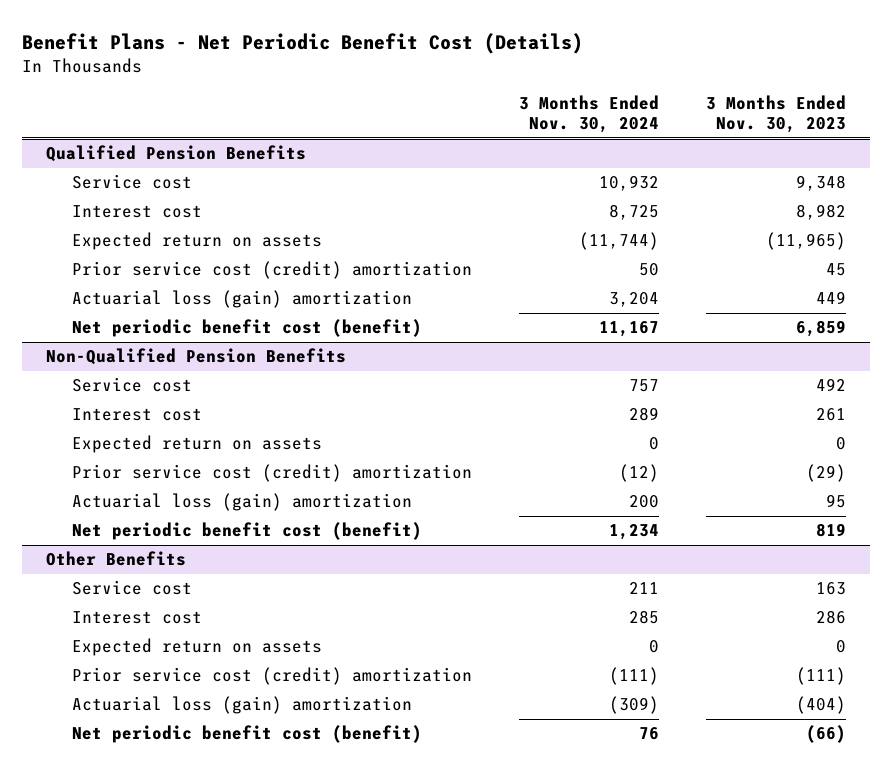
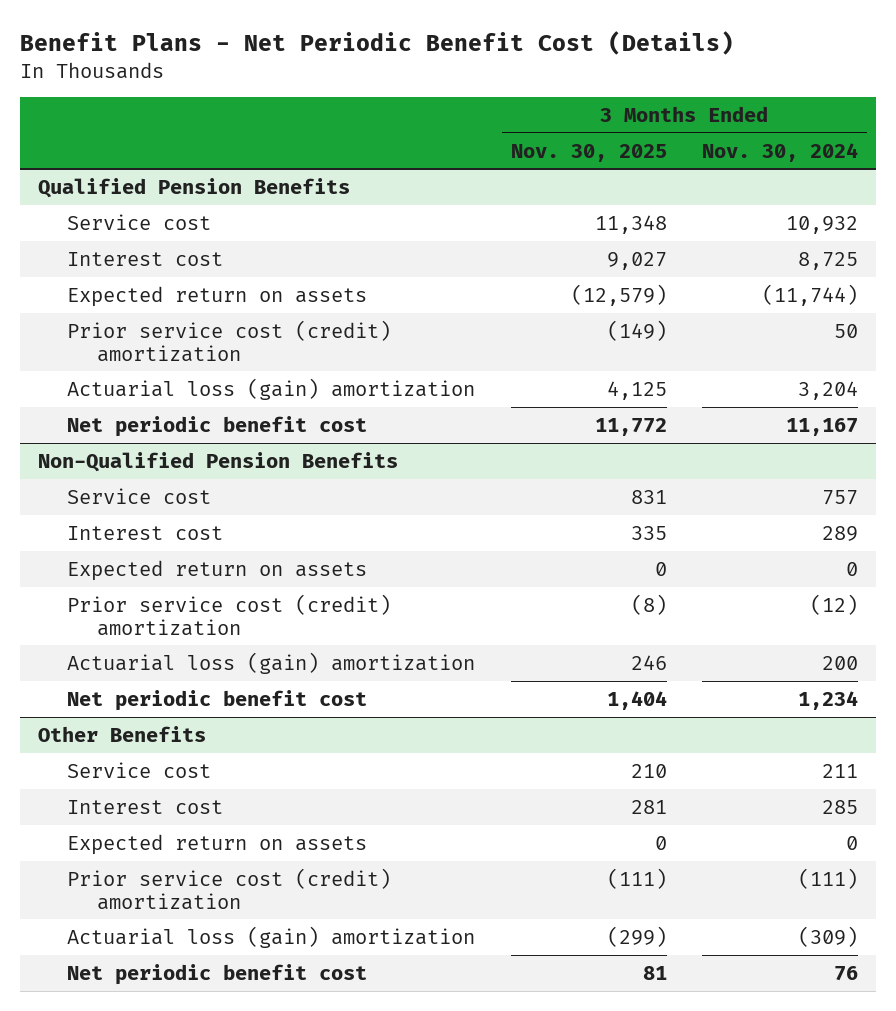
[706,95,847,134] 3 Months Ended Nov. 30, 2023 -> none
none -> [510,143,667,162] Nov. 30, 2025
[72,319,423,338] Net periodic benefit cost (benefit) -> [67,415,368,437] Net periodic benefit cost
[72,522,423,541] Net periodic benefit cost (benefit) -> [67,689,368,711] Net periodic benefit cost
[72,725,423,744] Net periodic benefit cost (benefit) -> [67,963,368,985] Net periodic benefit cost

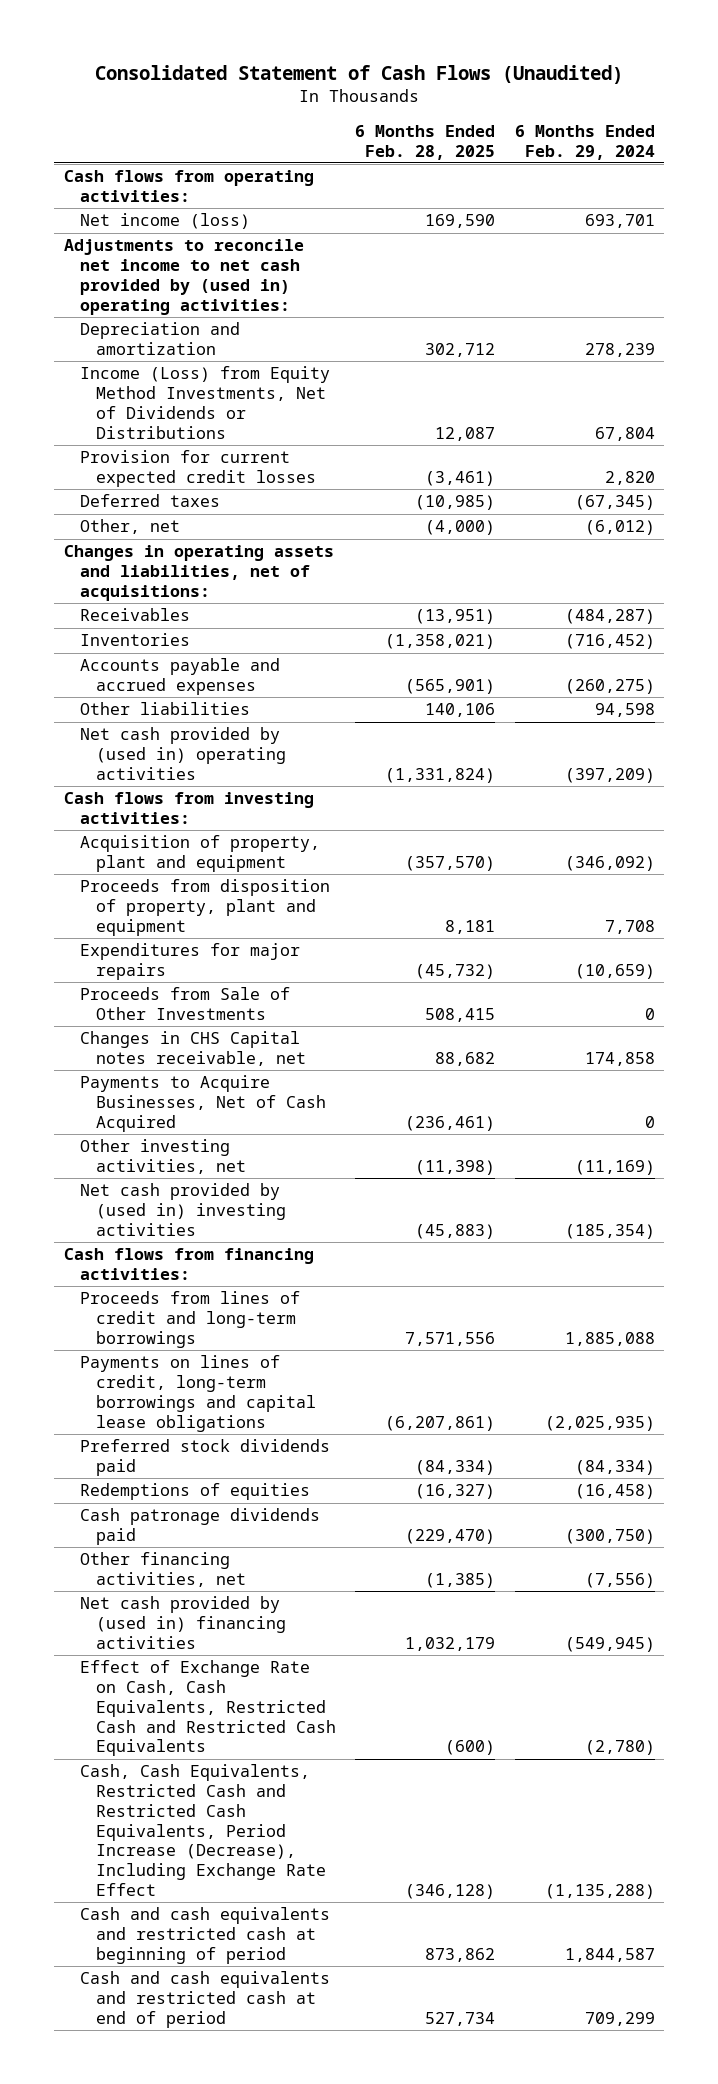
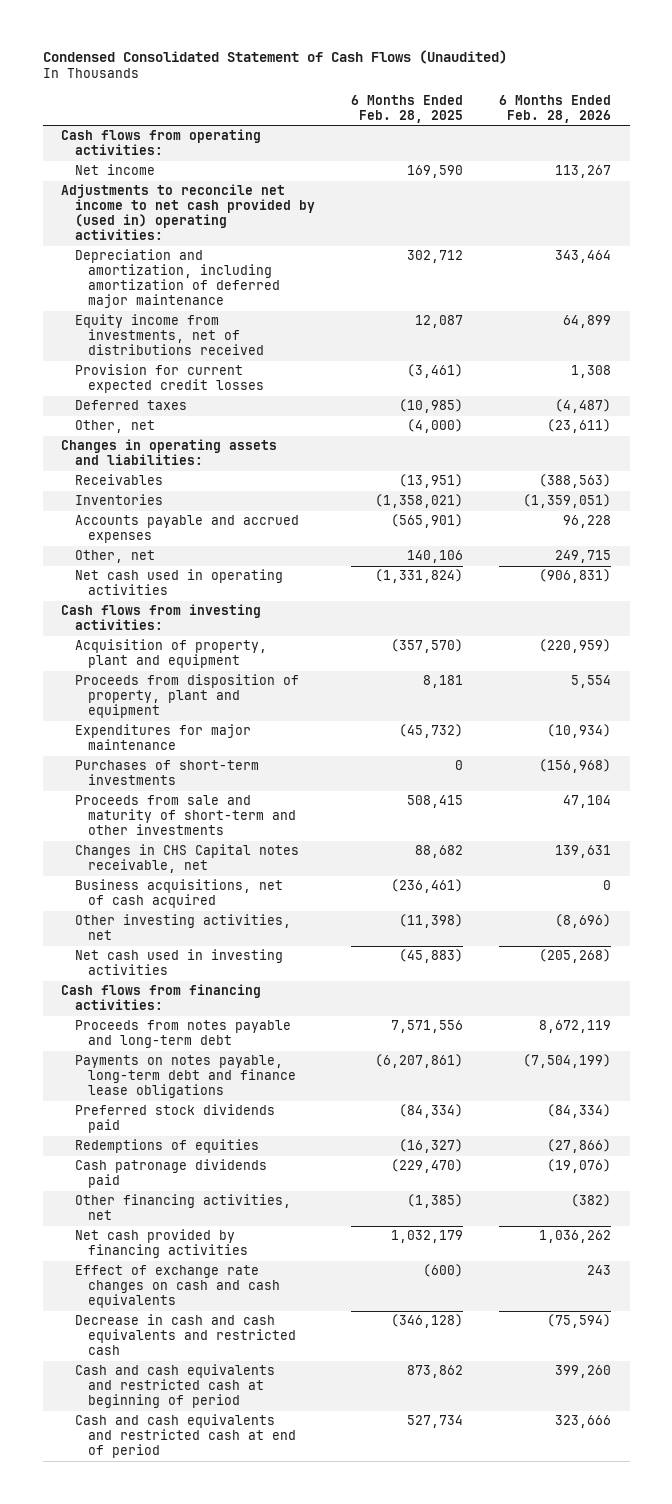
[95,64,624,84] Consolidated Statement of Cash Flows (Unaudited) -> [42,49,507,64] Condensed Consolidated Statement of Cash Flows (Unaudited)
[514,124,655,160] 6 Months Ended Feb. 29, 2024 -> none
none -> [499,95,612,124] 6 Months Ended Feb. 28, 2026
[79,213,250,230] Net income (loss) -> [74,164,155,176] Net income
[79,322,240,356] Depreciation and amortization -> [74,249,281,309] Depreciation and amortization, including amortization of deferred major maintenance
[79,366,330,439] Income (Loss) from Equity Method Investments, Net of Dividends or Distributions -> [74,314,265,356] Equity income from investments, net of distributions received
[63,545,334,601] Changes in operating assets and liabilities, net of acquisitions: -> [60,439,277,466] Changes in operating assets and liabilities:
[79,702,250,716] Other liabilities -> [74,550,155,564] Other, net
[79,727,287,780] Net cash provided by (used in) operating activities -> [74,569,283,596] Net cash used in operating activities
[79,943,300,981] Expenditures for major repairs -> [74,724,251,751] Expenditures for major maintenance
none -> [74,760,259,786] Purchases of short-term investments
[79,987,290,1021] Proceeds from Sale of Other Investments -> [74,795,297,836] Proceeds from sale and maturity of short-term and other investments
[79,1075,327,1132] Payments to Acquire Businesses, Net of Cash Acquired -> [74,879,283,909] Business acquisitions, net of cash acquired
[79,1183,287,1236] Net cash provided by (used in) investing activities -> [74,949,283,976] Net cash used in investing activities
[79,1291,300,1348] Proceeds from lines of credit and long-term borrowings -> [74,1020,291,1049] Proceeds from notes payable and long-term debt
[79,1355,317,1432] Payments on lines of credit, long-term borrowings and capital lease obligations -> [74,1055,297,1099] Payments on notes payable, long-term debt and finance lease obligations
[79,1596,287,1649] Net cash provided by (used in) financing activities -> [74,1229,249,1259] Net cash provided by financing activities
[79,1660,337,1757] Effect of Exchange Rate on Cash, Cash Equivalents, Restricted Cash and Restricted Cash Equivalents -> [74,1265,281,1309] Effect of exchange rate changes on cash and cash equivalents
[79,1764,327,1897] Cash, Cash Equivalents, Restricted Cash and Restricted Cash Equivalents, Period Increase (Decrease), Including Exchange Rate Effect -> [74,1314,297,1356] Decrease in cash and cash equivalents and restricted cash

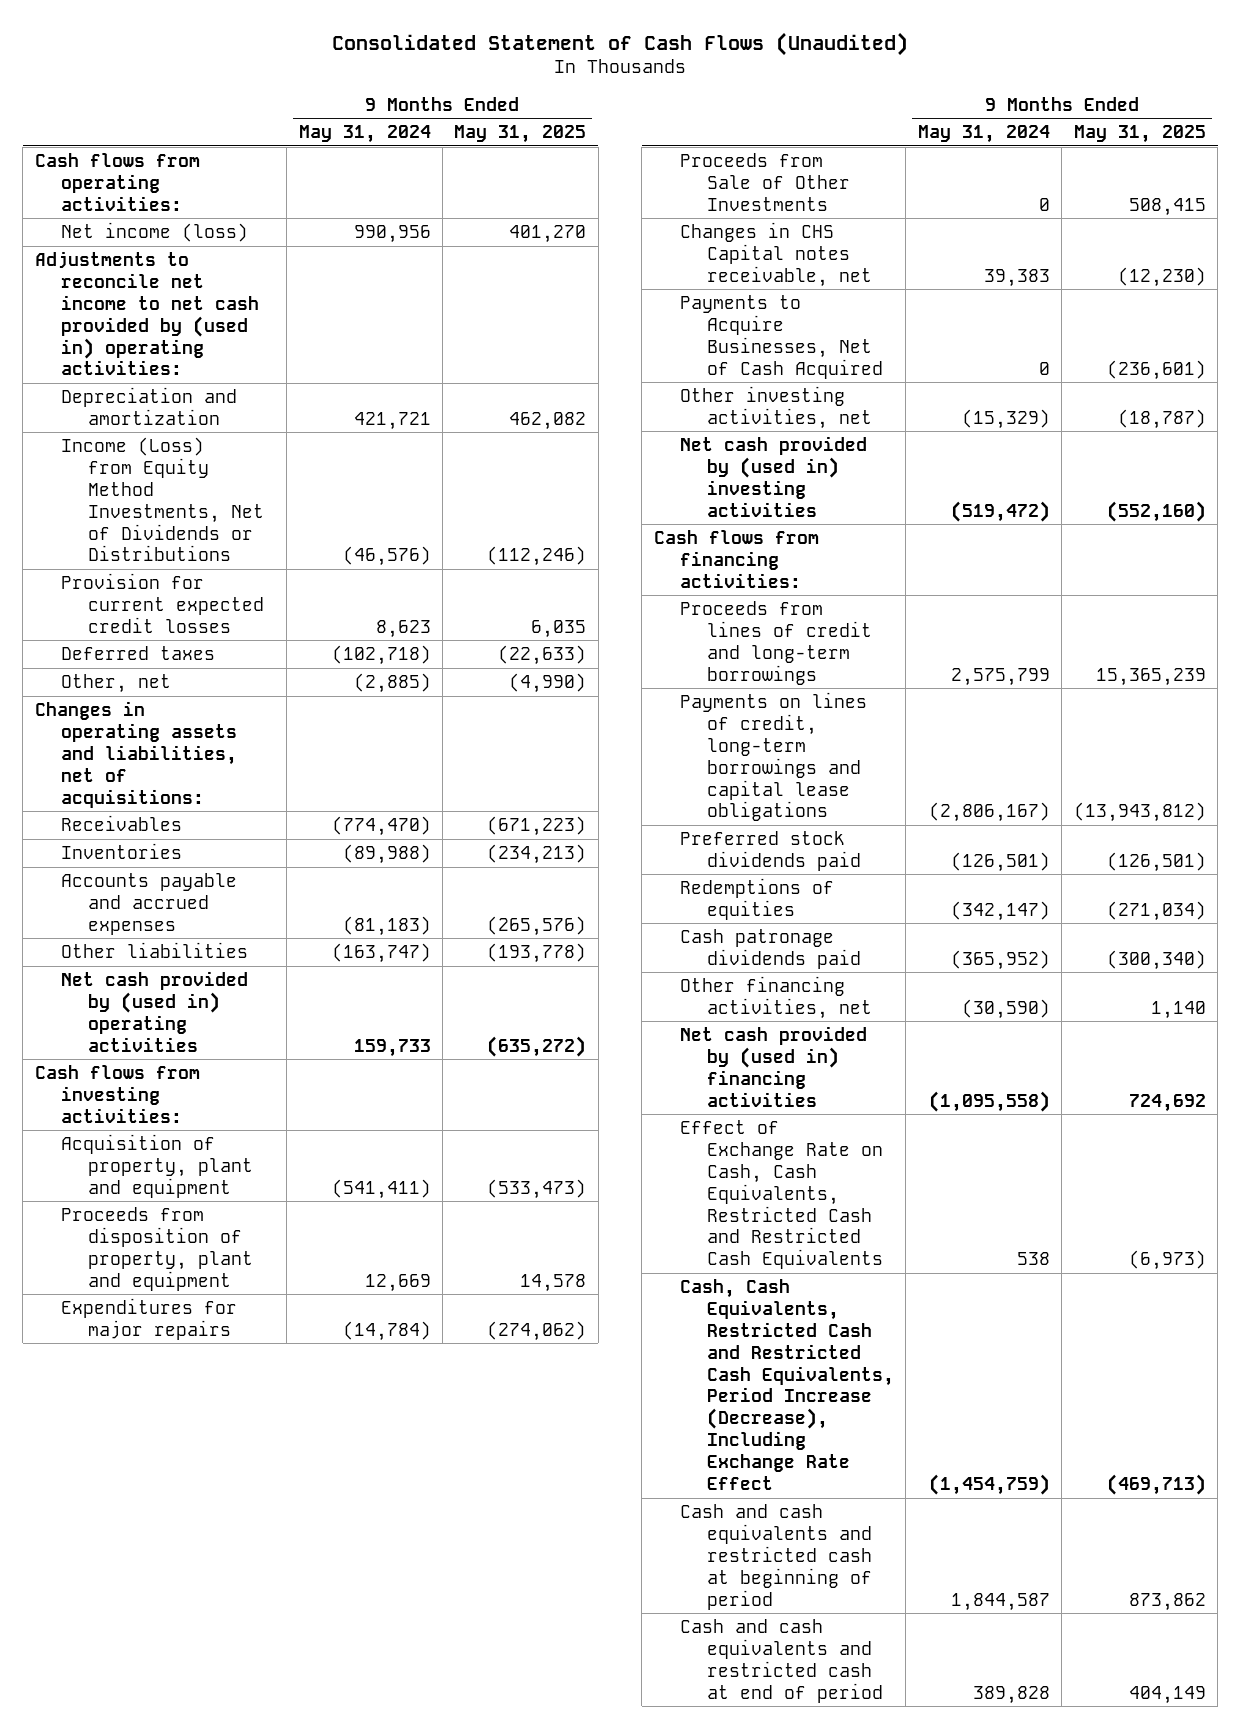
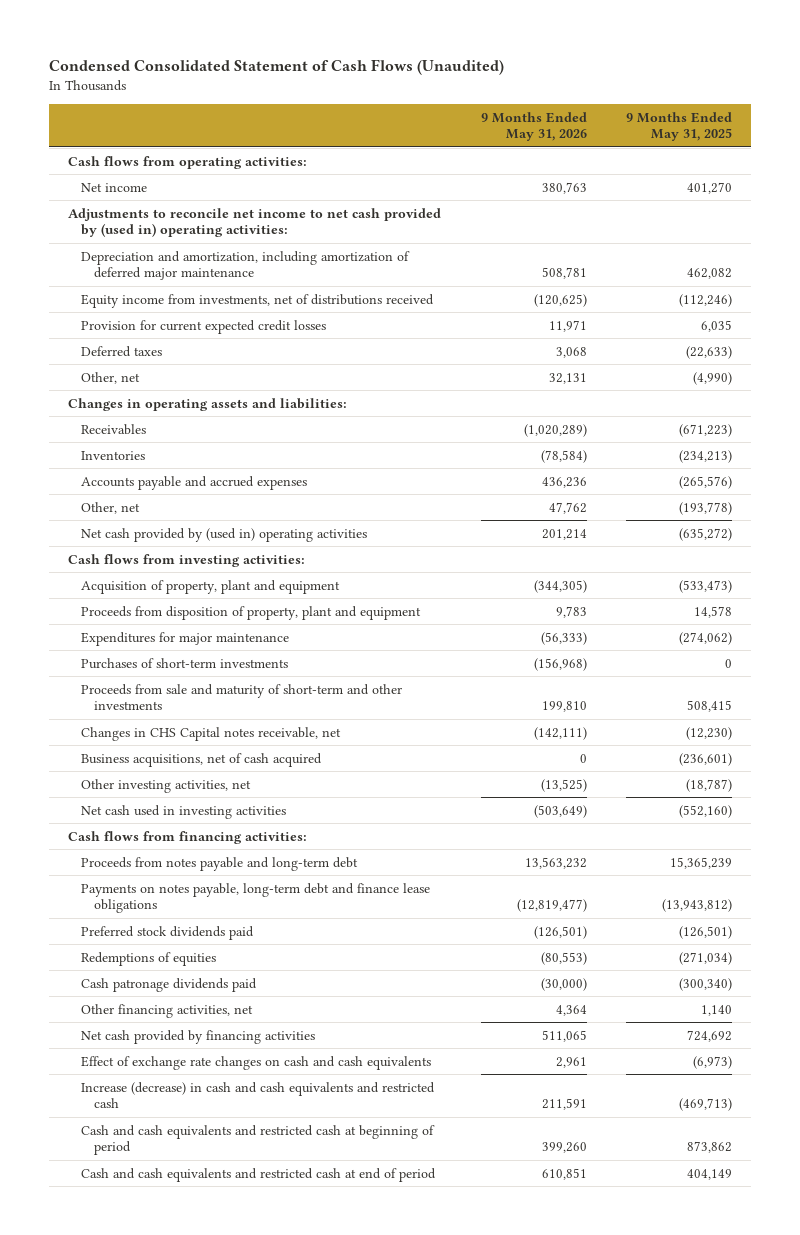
[332,31,909,56] Consolidated Statement of Cash Flows (Unaudited) -> [48,58,504,75] Condensed Consolidated Statement of Cash Flows (Unaudited)
[298,125,431,144] May 31, 2024 -> none
none -> [480,111,587,142] 9 Months Ended May 31, 2026
[61,221,249,242] Net income (loss) -> [81,182,148,192] Net income
[61,386,238,425] Depreciation and amortization -> [81,250,411,281] Depreciation and amortization, including amortization of deferred major maintenance
[61,436,264,562] Income (Loss) from Equity Method Investments, Net of Dividends or Distributions -> [81,293,435,308] Equity income from investments, net of distributions received
[34,700,238,808] Changes in operating assets and liabilities, net of acquisitions: -> [68,397,348,411] Changes in operating assets and liabilities:
[61,941,249,958] Other liabilities -> [81,501,141,514] Other, net
[61,1297,238,1340] Expenditures for major repairs -> [81,631,290,646] Expenditures for major maintenance
none -> [81,657,289,669] Purchases of short-term investments
[680,152,850,211] Proceeds from Sale of Other Investments -> [81,683,403,711] Proceeds from sale and maturity of short-term and other investments
[680,294,883,379] Payments to Acquire Businesses, Net of Cash Acquired -> [81,752,323,767] Business acquisitions, net of cash acquired
[680,435,868,517] Net cash provided by (used in) investing activities -> [81,804,287,819] Net cash used in investing activities
[680,600,872,685] Proceeds from lines of credit and long-term borrowings -> [81,856,359,871] Proceeds from notes payable and long-term debt
[680,691,868,822] Payments on lines of credit, long-term borrowings and capital lease obligations -> [81,882,431,914] Payments on notes payable, long-term debt and finance lease obligations
[680,1025,868,1107] Net cash provided by (used in) financing activities -> [81,1029,316,1044] Net cash provided by financing activities
[680,1119,883,1270] Effect of Exchange Rate on Cash, Cash Equivalents, Restricted Cash and Restricted Cash Equivalents -> [81,1055,432,1070] Effect of exchange rate changes on cash and cash equivalents
[680,1278,894,1491] Cash, Cash Equivalents, Restricted Cash and Restricted Cash Equivalents, Period Increase (Decrease), Including Exchange Rate Effect -> [81,1081,436,1109] Increase (decrease) in cash and cash equivalents and restricted cash

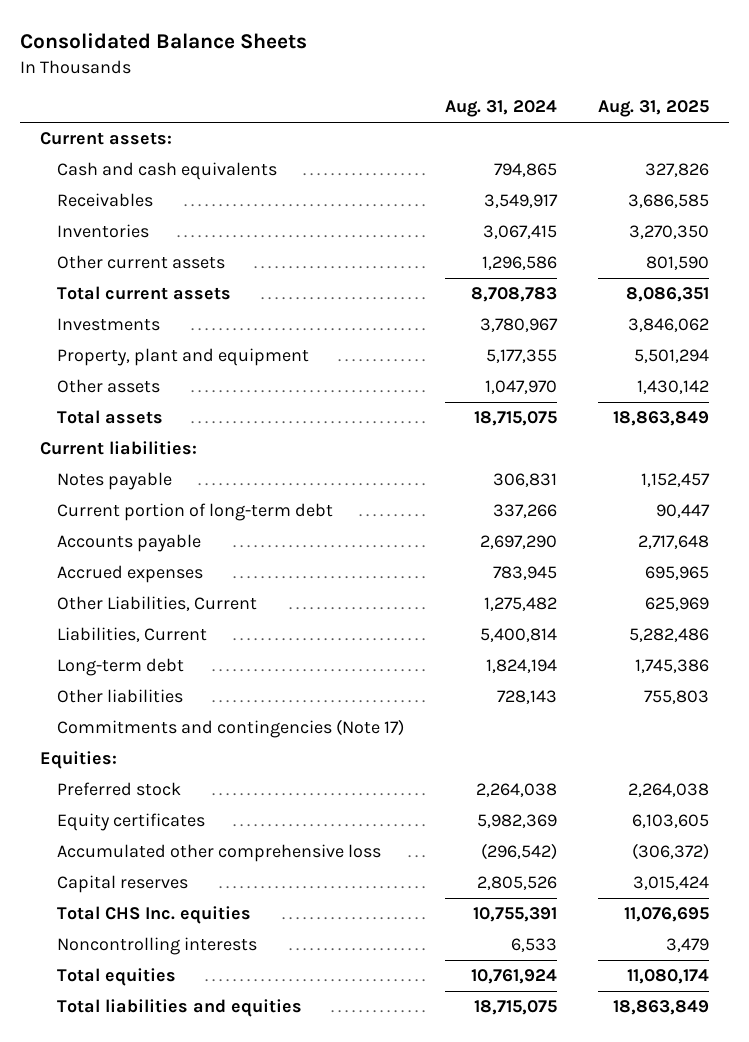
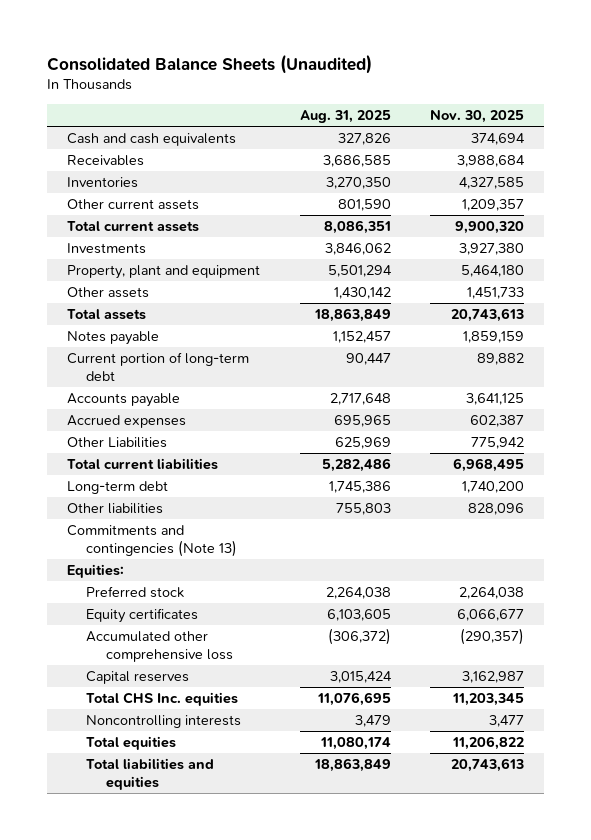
[20,33,308,50] Consolidated Balance Sheets -> [46,53,372,74] Consolidated Balance Sheets (Unaudited)
[444,100,557,118] Aug. 31, 2024 -> none
none -> [430,110,525,124] Nov. 30, 2025
[40,132,173,146] Current assets: -> none
[40,441,198,456] Current liabilities: -> none
[57,596,258,612] Other Liabilities, Current -> [66,436,167,448] Other Liabilities
[57,627,208,643] Liabilities, Current -> [66,457,218,470] Total current liabilities
[57,719,405,739] Commitments and contingencies (Note 17) -> [66,524,238,558] Commitments and contingencies (Note 13)

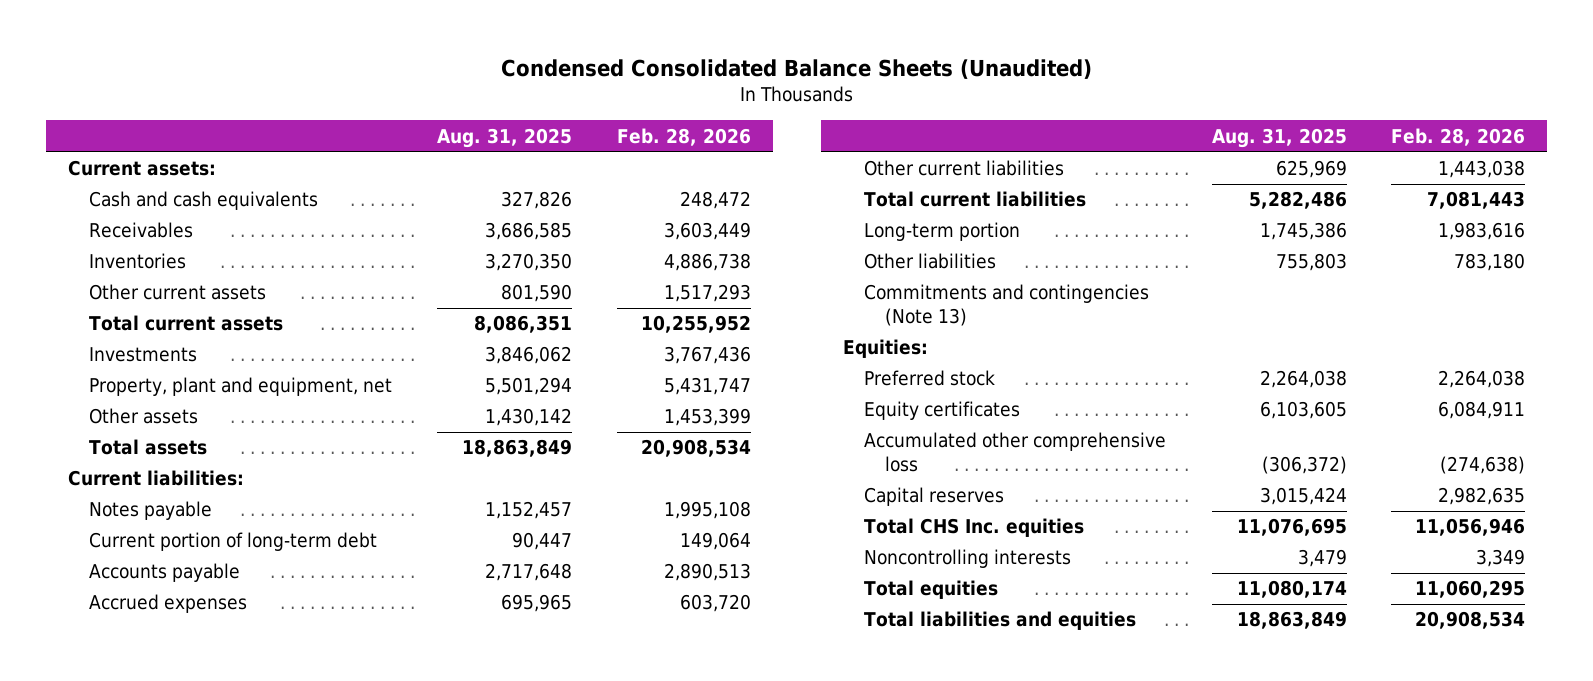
[46,53,372,74] Consolidated Balance Sheets (Unaudited) -> [500,58,1092,79] Condensed Consolidated Balance Sheets (Unaudited)
[430,110,525,124] Nov. 30, 2025 -> none
none -> [616,127,751,146] Feb. 28, 2026
none -> [68,160,217,177] Current assets:
[66,264,260,279] Property, plant and equipment -> [89,377,393,397] Property, plant and equipment, net
none -> [68,470,245,487] Current liabilities:
[66,436,167,448] Other Liabilities -> [864,160,1065,177] Other current liabilities
[66,480,168,494] Long-term debt -> [864,222,1021,242] Long-term portion

